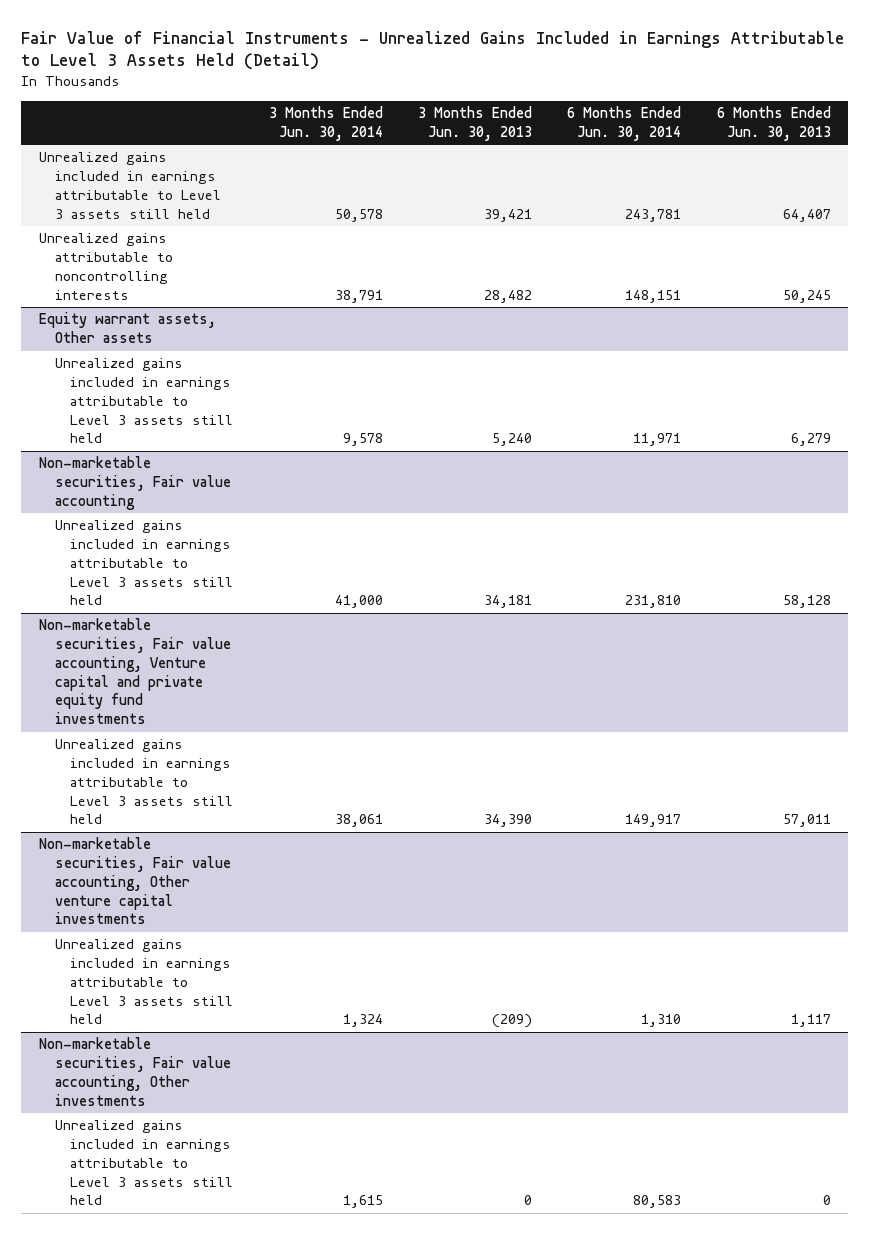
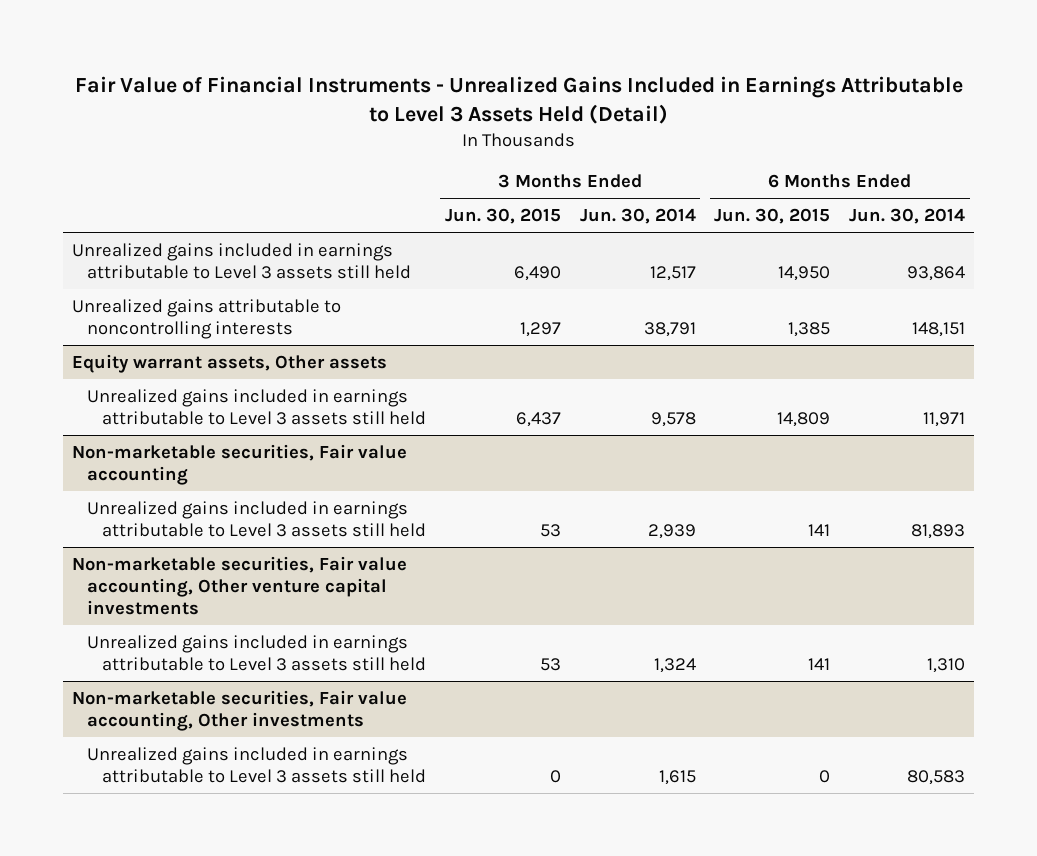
[417,106,532,142] 3 Months Ended Jun. 30, 2013 -> none
[716,106,831,142] 6 Months Ended Jun. 30, 2013 -> none
none -> [444,208,561,225] Jun. 30, 2015
none -> [714,208,831,225] Jun. 30, 2015
[334,208,383,222] 50,578 -> [649,265,696,281] 12,517
[625,208,682,222] 243,781 -> [907,265,966,281] 93,864
[38,618,231,725] Non-marketable securities, Fair value accounting, Venture capital and private equity fund investments -> none
[54,739,234,825] Unrealized gains included in earnings attributable to Level 3 assets still held -> none
[334,595,383,609] 41,000 -> [647,523,696,539] 2,939
[625,595,682,609] 231,810 -> [911,523,966,539] 81,893

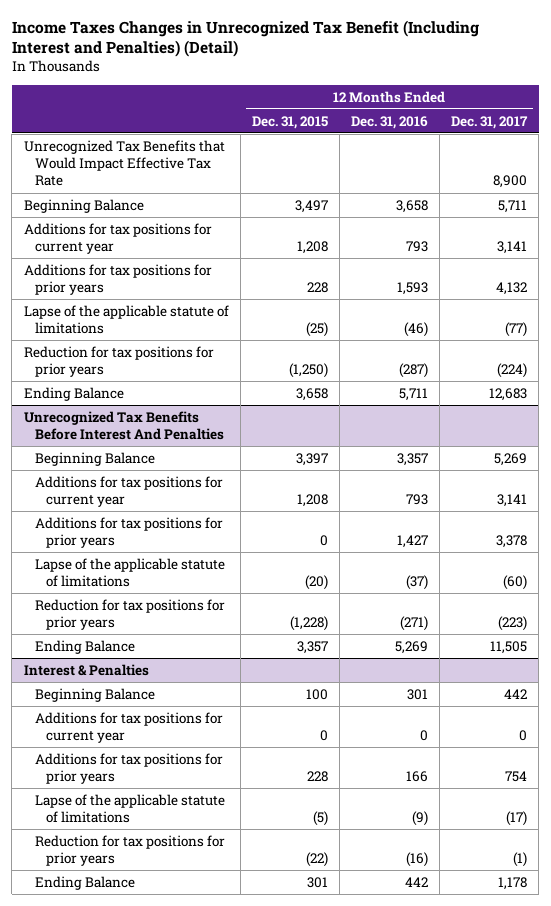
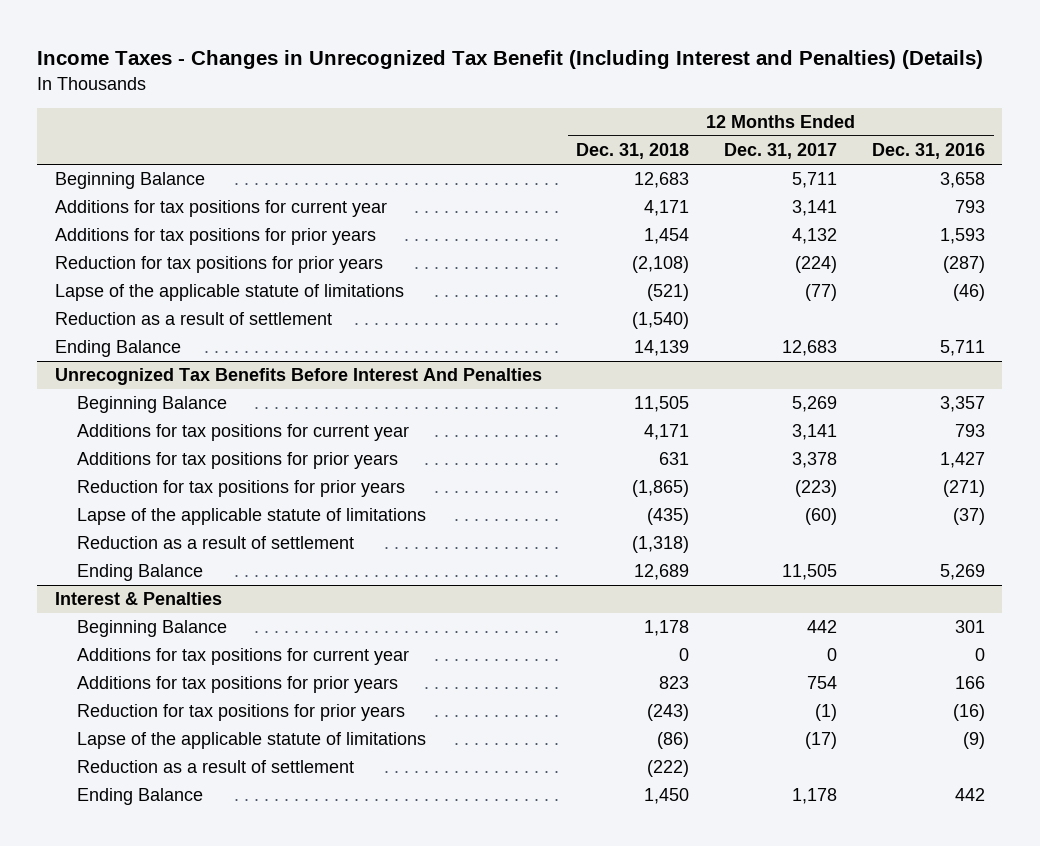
[11,19,479,58] Income Taxes Changes in Unrecognized Tax Benefit (Including Interest and Penalties) (Detail) -> [37,50,984,70] Income Taxes - Changes in Unrecognized Tax Benefit (Including Interest and Penalties) (Details)
[251,115,328,129] Dec. 31, 2015 -> none
none -> [576,143,690,160] Dec. 31, 2018
[23,139,225,187] Unrecognized Tax Benefits that Would Impact Effective Tax Rate -> none
[23,304,229,335] Lapse of the applicable statute of limitations -> [54,284,404,302] Lapse of the applicable statute of limitations
none -> [54,312,332,326] Reduction as a result of settlement
[34,557,225,588] Lapse of the applicable statute of limitations -> [77,508,427,526] Lapse of the applicable statute of limitations
none -> [77,536,355,550] Reduction as a result of settlement
[34,793,225,824] Lapse of the applicable statute of limitations -> [77,732,427,750] Lapse of the applicable statute of limitations
none -> [77,760,355,774] Reduction as a result of settlement

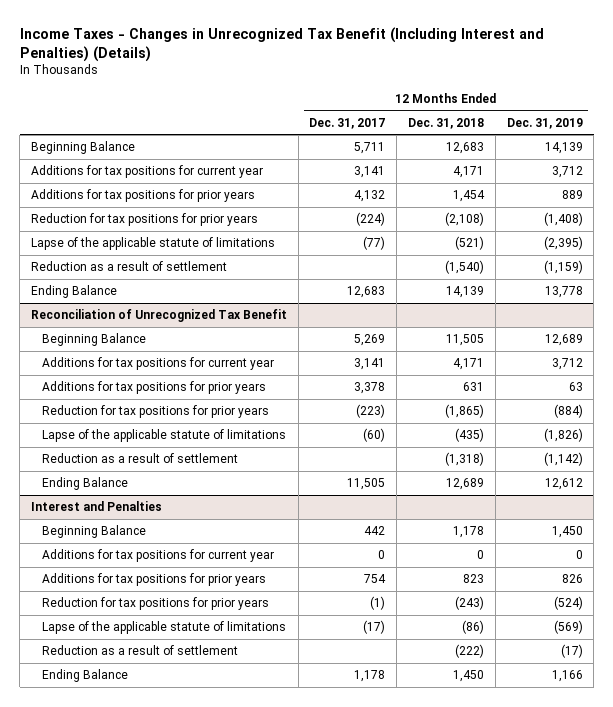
[872,143,986,160] Dec. 31, 2016 -> none
none -> [506,117,583,129] Dec. 31, 2019
[54,368,542,386] Unrecognized Tax Benefits Before Interest And Penalties -> [30,309,287,323] Reconciliation of Unrecognized Tax Benefit
[54,592,222,606] Interest & Penalties -> [30,501,162,512] Interest and Penalties

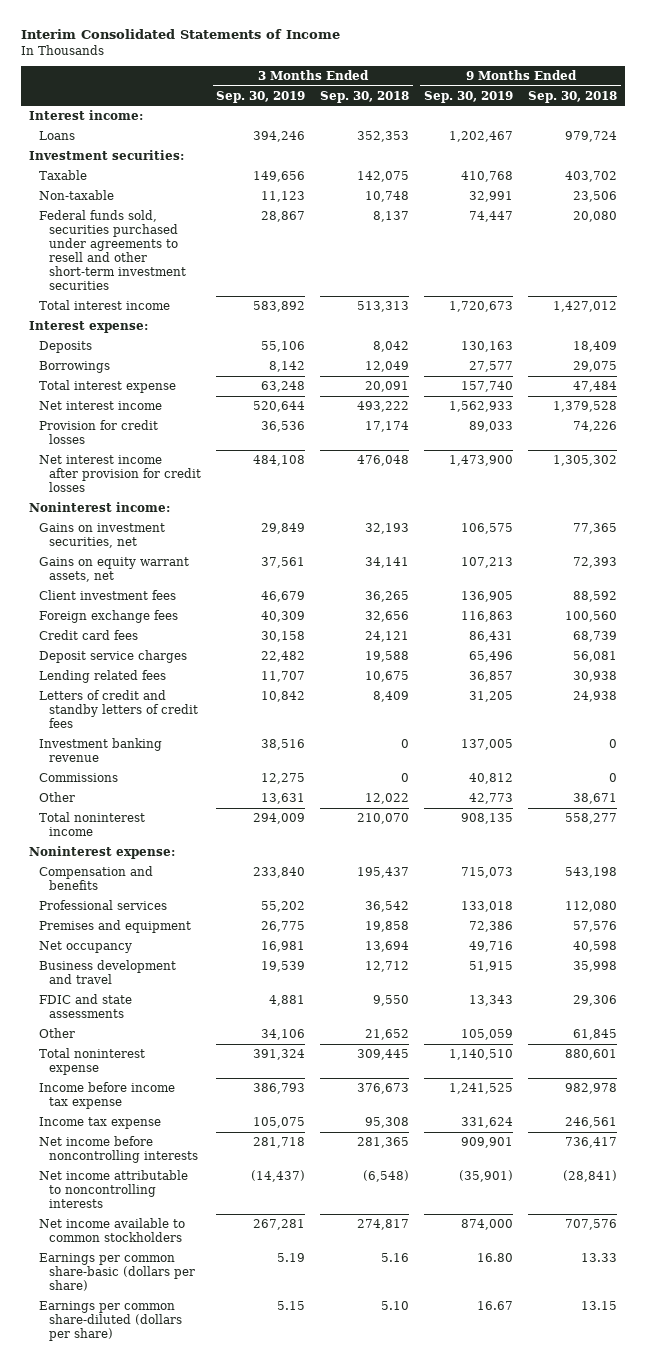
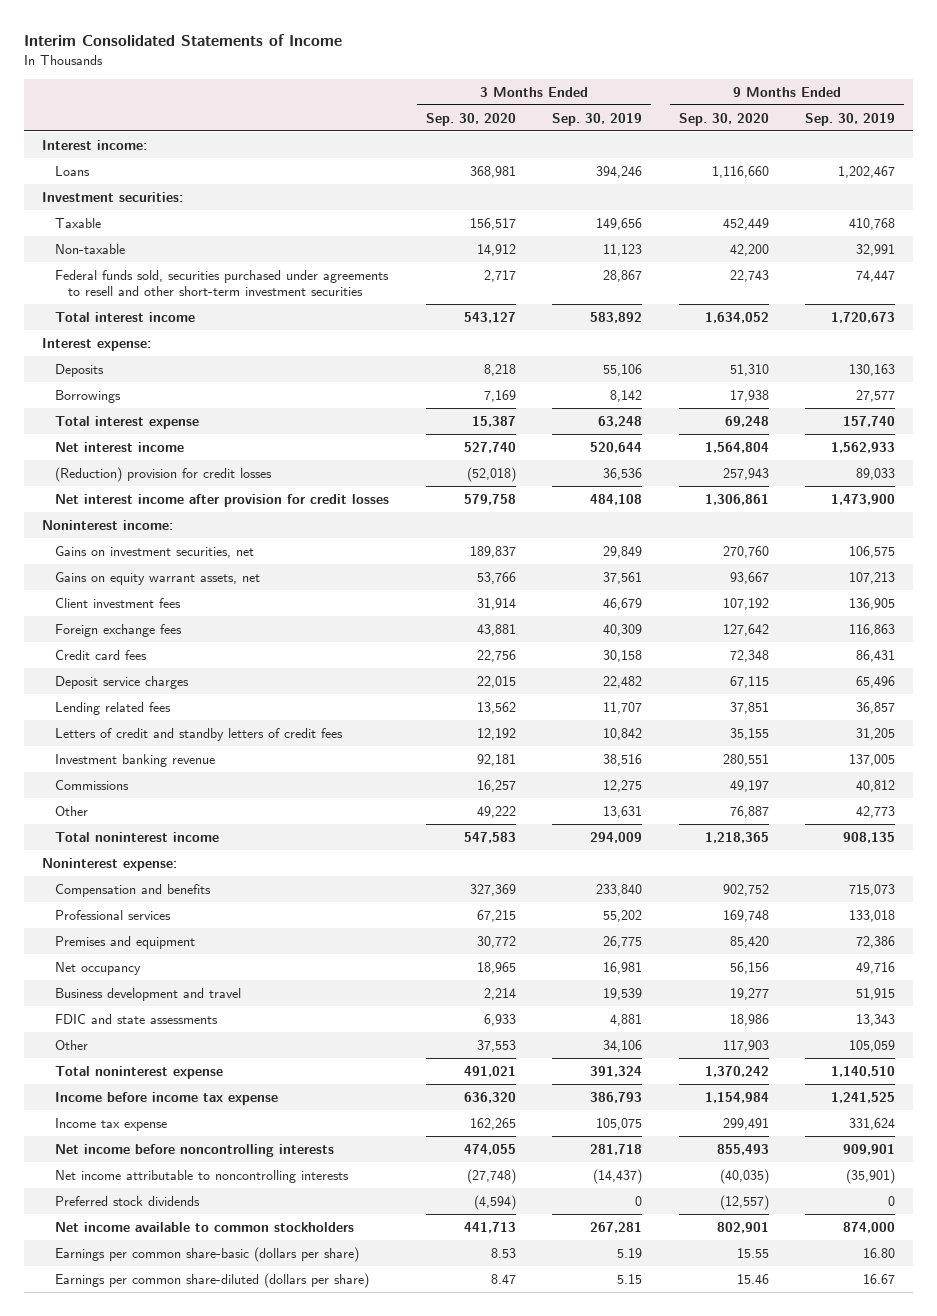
[320,90,410,103] Sep. 30, 2018 -> none
[528,90,618,103] Sep. 30, 2018 -> none
none -> [425,112,516,126] Sep. 30, 2020
none -> [678,112,769,126] Sep. 30, 2020
[39,419,159,445] Provision for credit losses -> [55,466,273,482] (Reduction) provision for credit losses
none -> [55,1195,201,1206] Preferred stock dividends

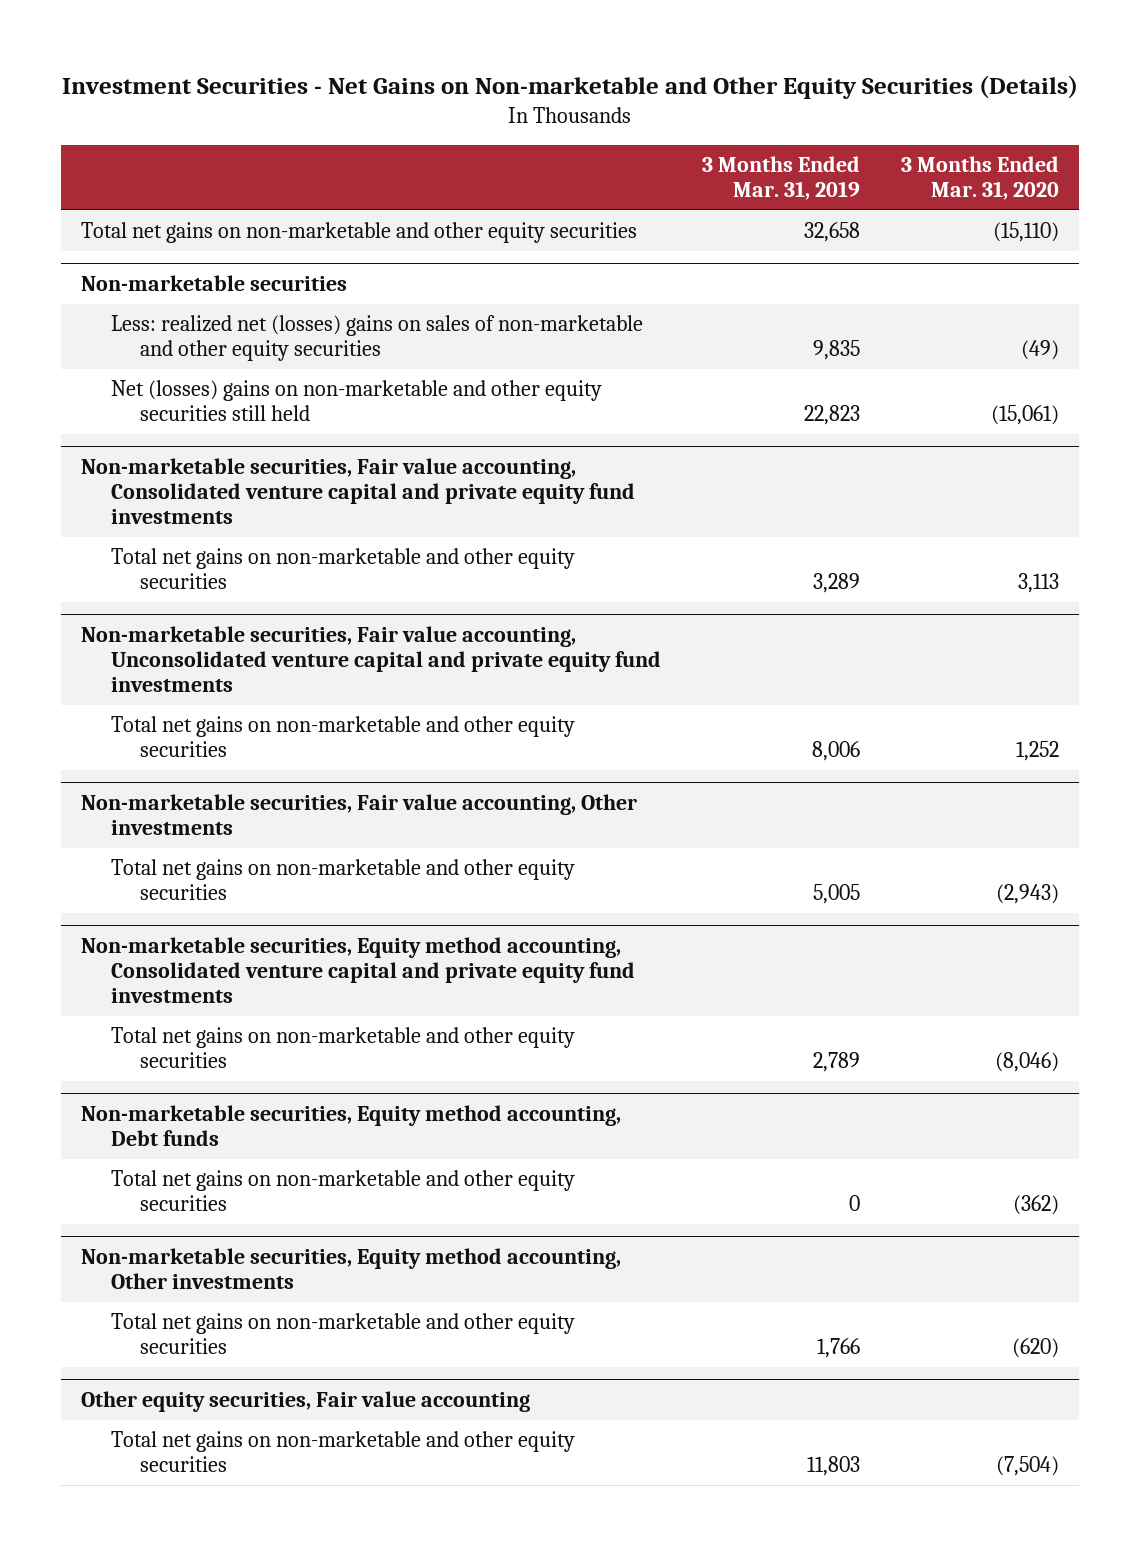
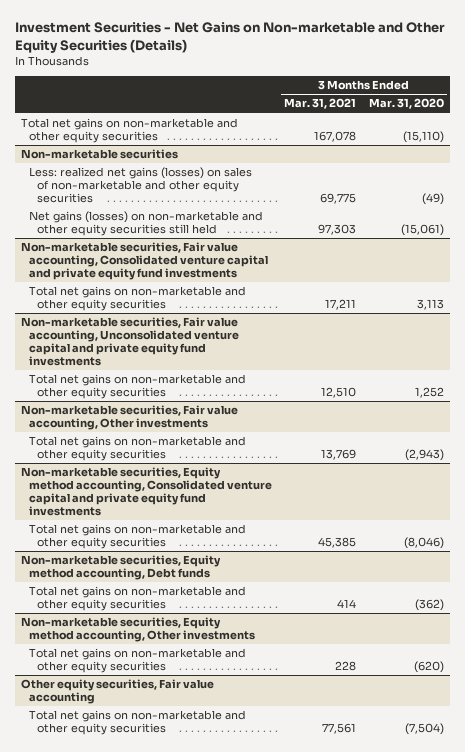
[701,156,860,200] 3 Months Ended Mar. 31, 2019 -> none
none -> [284,98,357,110] Mar. 31, 2021
[110,315,643,362] Less: realized net (losses) gains on sales of non-marketable and other equity securities -> [29,167,253,203] Less: realized net gains (losses) on sales of non-marketable and other equity securities
[110,380,602,422] Net (losses) gains on non-marketable and other equity securities still held -> [29,211,264,237] Net gains (losses) on non-marketable and other equity securities still held

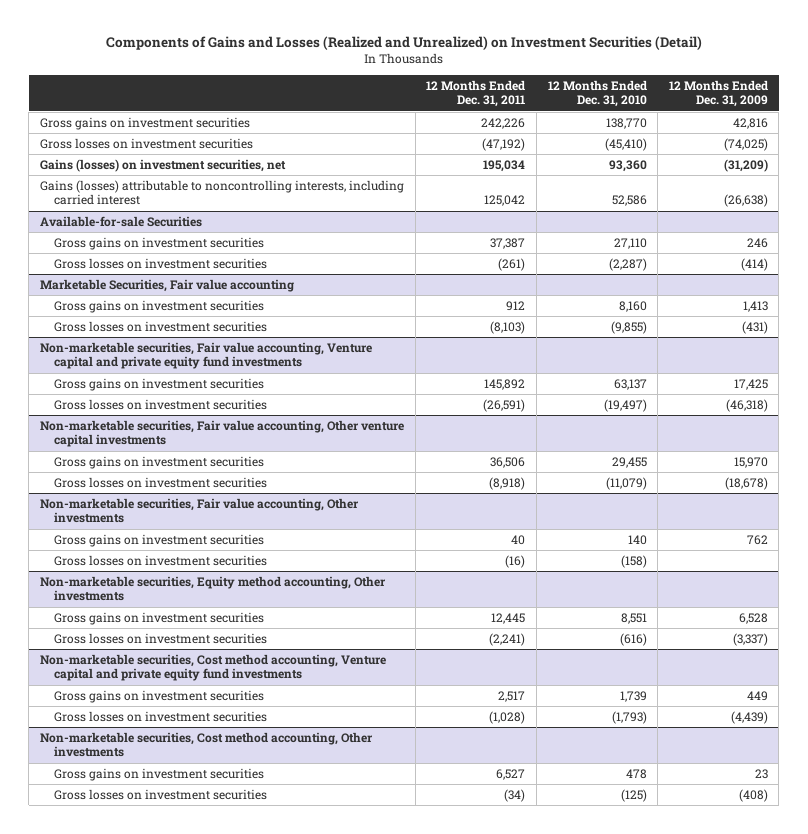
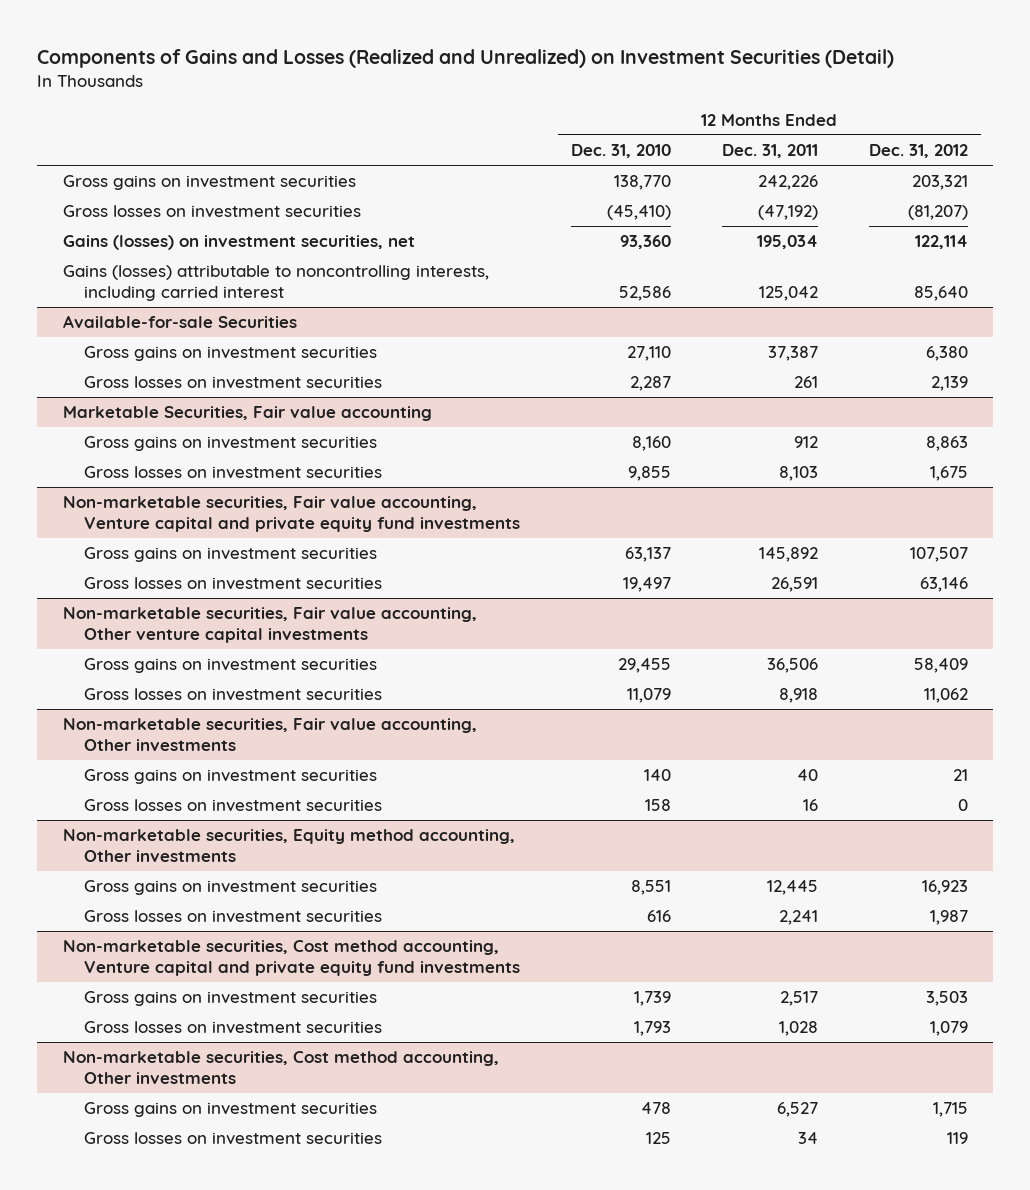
[668,79,768,108] 12 Months Ended Dec. 31, 2009 -> none
none -> [868,144,968,159] Dec. 31, 2012
[498,257,526,271] (261) -> [793,376,818,389] 261
[608,257,647,271] (2,287) -> [630,376,672,392] 2,287
[490,320,526,334] (8,103) -> [778,466,818,482] 8,103
[610,320,647,334] (9,855) -> [628,466,672,482] 9,855
[483,398,526,412] (26,591) -> [770,577,818,593] 26,591
[603,398,647,412] (19,497) -> [623,577,672,593] 19,497
[489,476,526,490] (8,918) -> [778,688,818,704] 8,918
[605,476,647,490] (11,079) -> [627,688,672,704] 11,079
[505,554,526,568] (16) -> [802,799,818,812] 16
[620,554,647,568] (158) -> [645,799,672,812] 158
[489,632,526,646] (2,241) -> [778,910,818,926] 2,241
[619,632,647,646] (616) -> [647,910,672,923] 616
[489,710,526,724] (1,028) -> [778,1021,818,1037] 1,028
[611,710,647,724] (1,793) -> [634,1021,672,1037] 1,793
[504,788,526,802] (34) -> [797,1132,818,1145] 34
[620,788,647,802] (125) -> [646,1132,672,1145] 125

